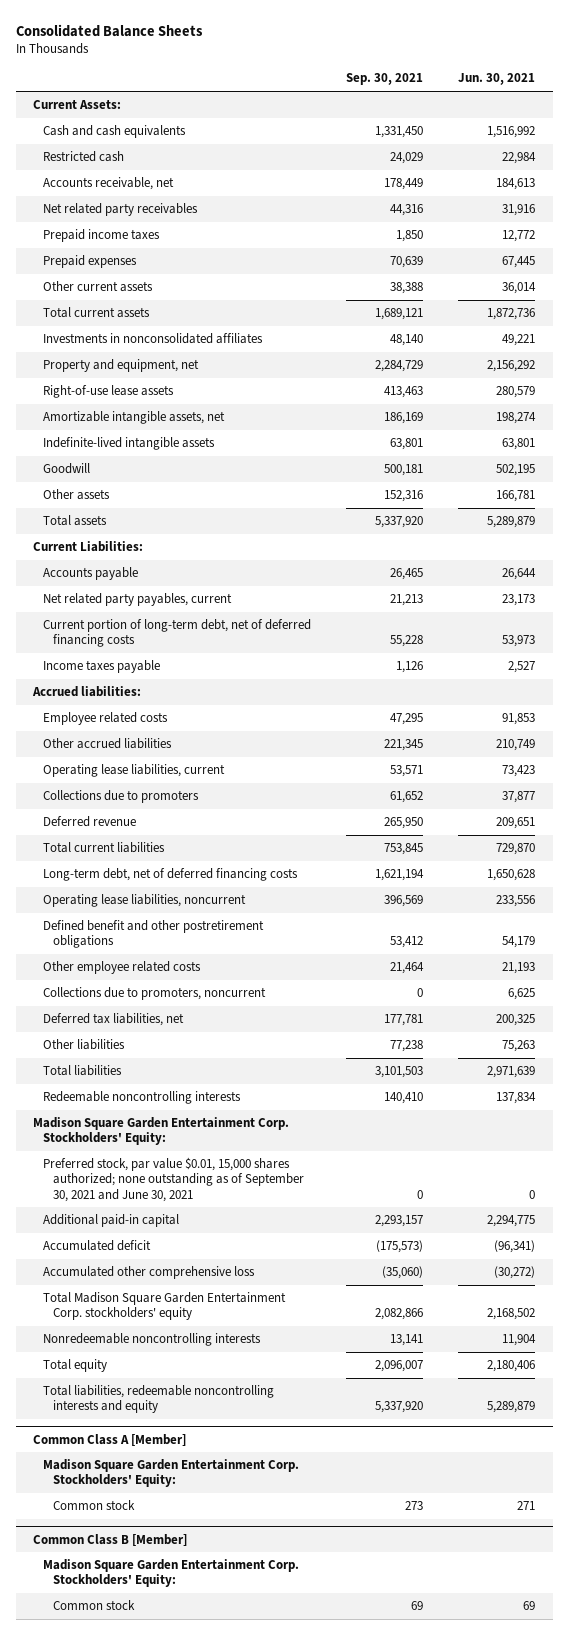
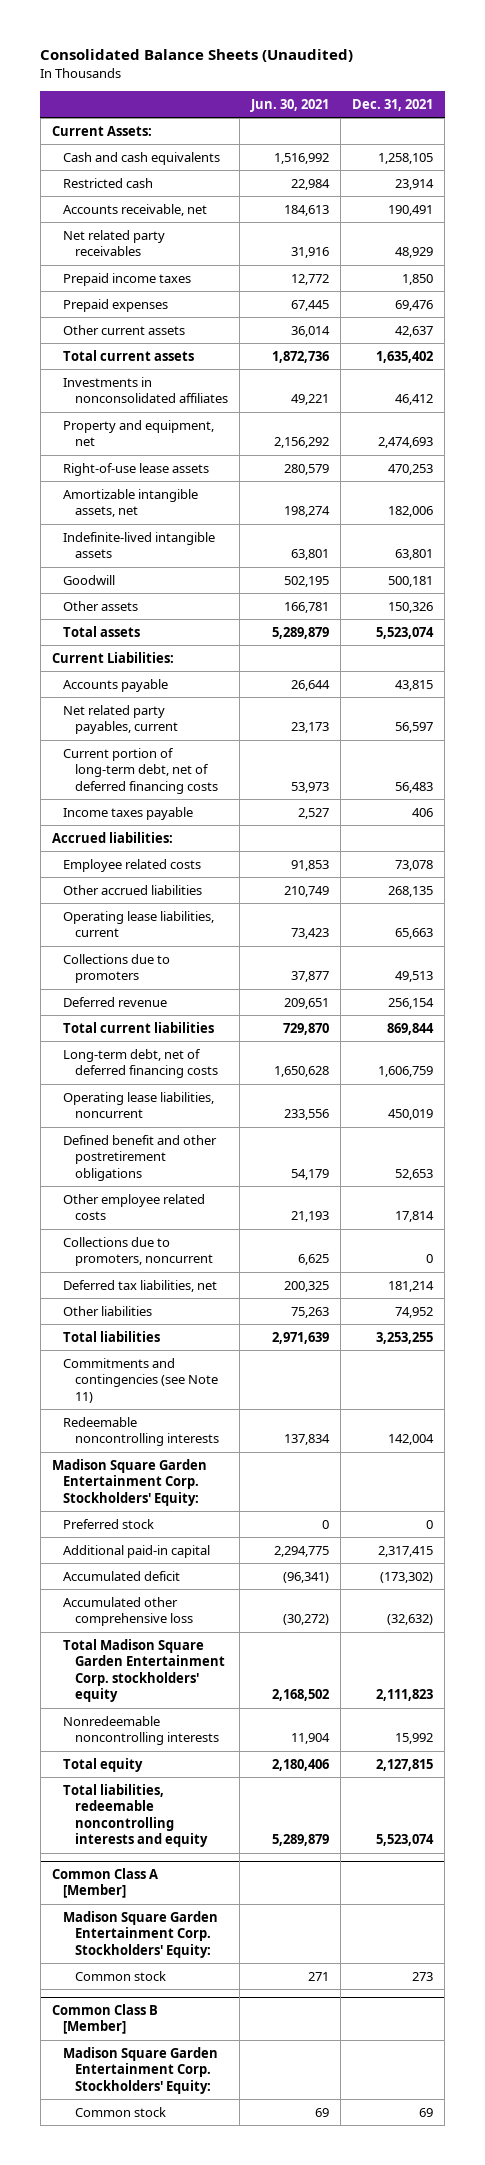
[15,23,203,37] Consolidated Balance Sheets -> [40,49,354,63] Consolidated Balance Sheets (Unaudited)
[346,73,424,86] Sep. 30, 2021 -> none
none -> [351,98,433,111] Dec. 31, 2021
none -> [63,1357,218,1403] Commitments and contingencies (see Note 11)
[42,1157,304,1202] Preferred stock, par value $0.01, 15,000 shares authorized; none outstanding as of September 30, 2021 and June 30, 2021 -> [63,1518,155,1529] Preferred stock

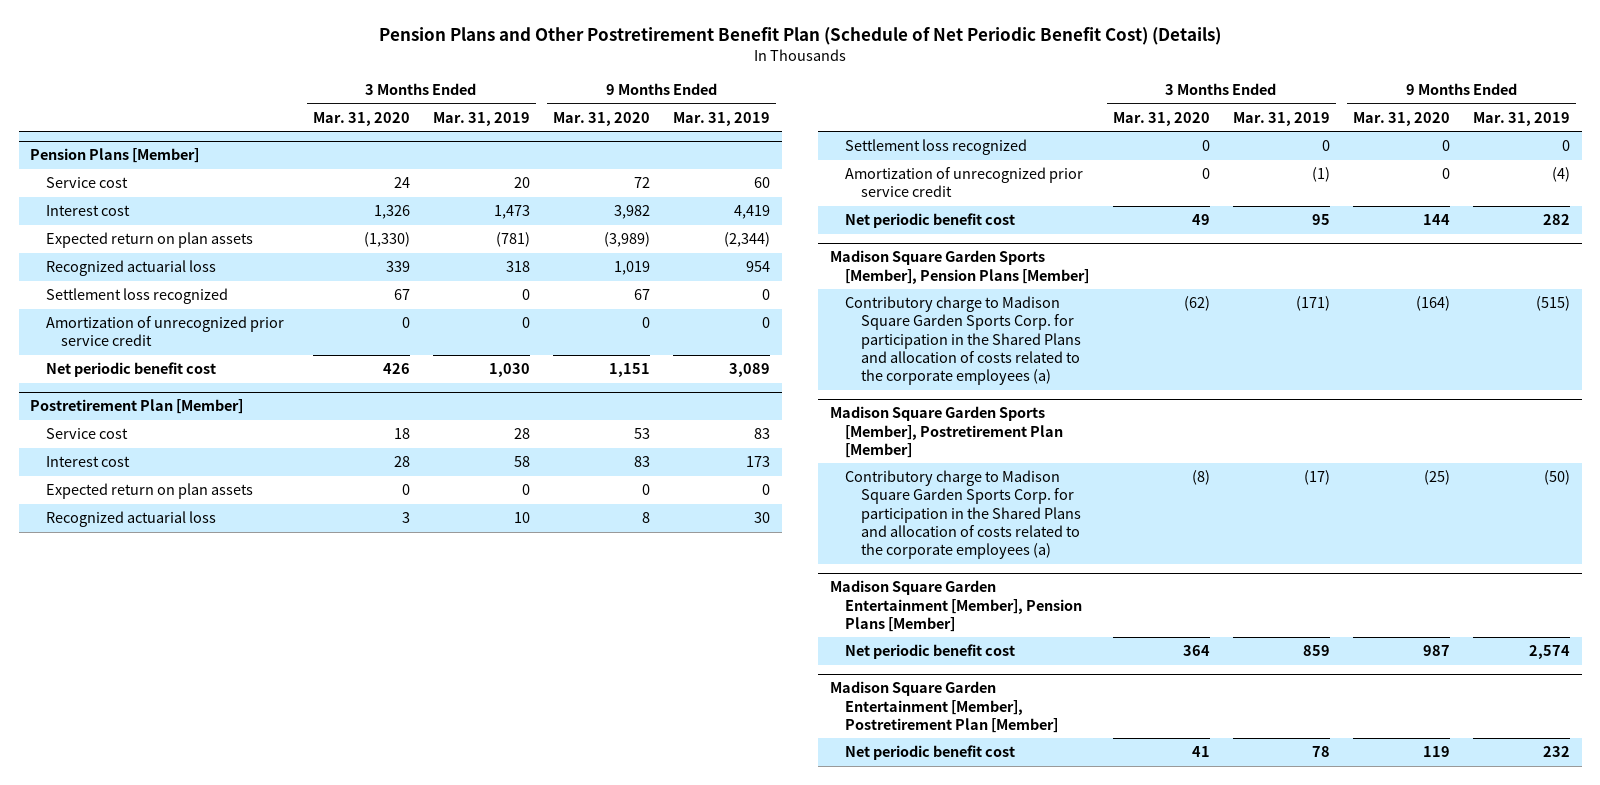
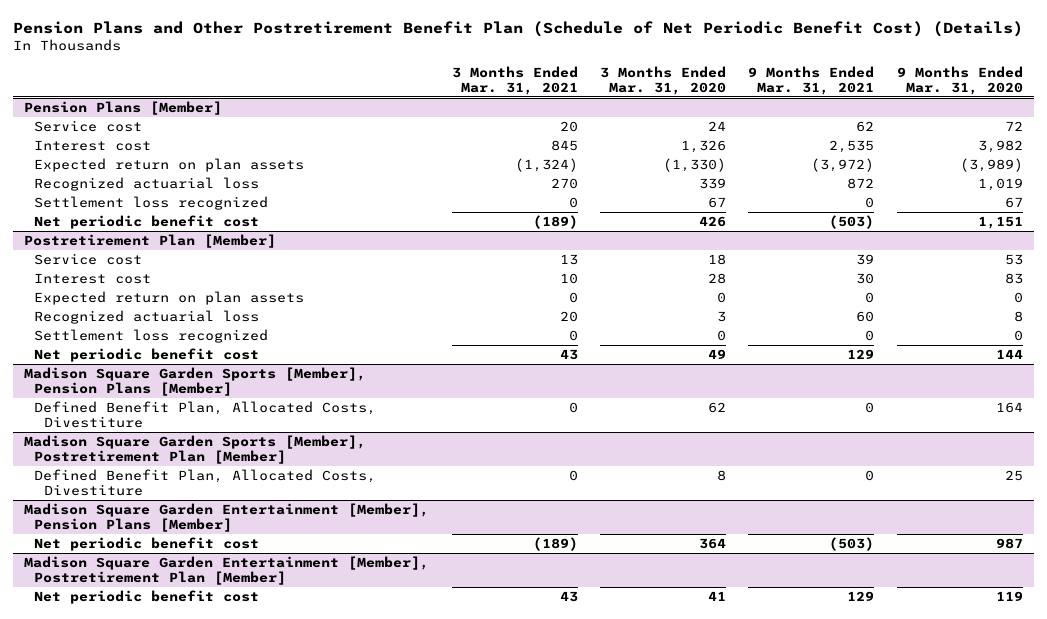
[432,111,530,126] Mar. 31, 2019 -> none
[673,111,771,126] Mar. 31, 2019 -> none
none -> [451,66,578,95] 3 Months Ended Mar. 31, 2021
none -> [748,66,875,95] 9 Months Ended Mar. 31, 2021
[45,316,284,347] Amortization of unrecognized prior service credit -> none
[845,167,1084,198] Amortization of unrecognized prior service credit -> none
[845,296,1081,386] Contributory charge to Madison Square Garden Sports Corp. for participation in the Shared Plans and allocation of costs related to the corporate employees (a) -> none
none -> [34,400,377,428] Defined Benefit Plan, Allocated Costs, Divestiture
[845,470,1081,560] Contributory charge to Madison Square Garden Sports Corp. for participation in the Shared Plans and allocation of costs related to the corporate employees (a) -> none
none -> [34,468,377,496] Defined Benefit Plan, Allocated Costs, Divestiture

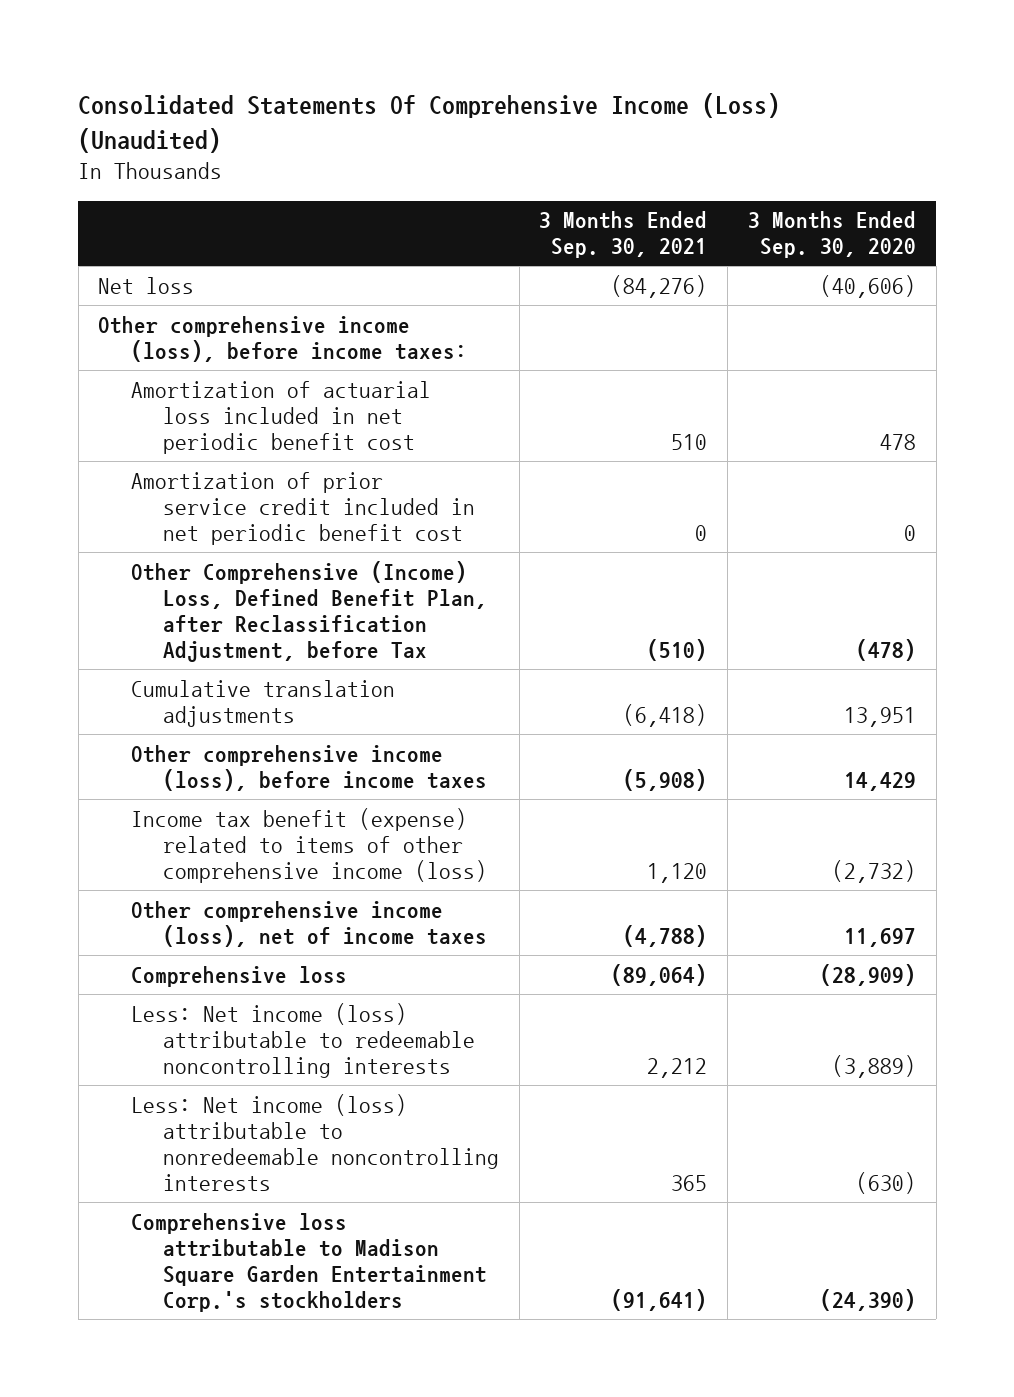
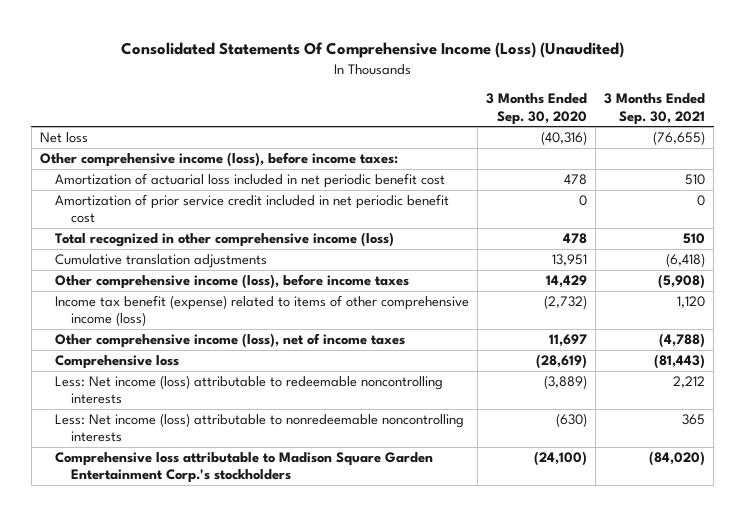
[611,274,708,298] (84,276) -> [653,131,706,146] (76,655)
[819,274,916,298] (40,606) -> [541,131,588,146] (40,316)
[130,560,487,662] Other Comprehensive (Income) Loss, Defined Benefit Plan, after Reclassification Adjustment, before Tax -> [55,232,395,248] Total recognized in other comprehensive income (loss)
[647,638,708,661] (510) -> [683,233,706,245] 510
[855,638,916,661] (478) -> [563,233,588,245] 478
[611,963,708,986] (89,064) -> [654,354,706,370] (81,443)
[819,963,916,986] (28,909) -> [536,354,588,370] (28,619)
[611,1288,708,1311] (91,641) -> [649,451,706,467] (84,020)
[819,1288,916,1311] (24,390) -> [534,451,588,467] (24,100)

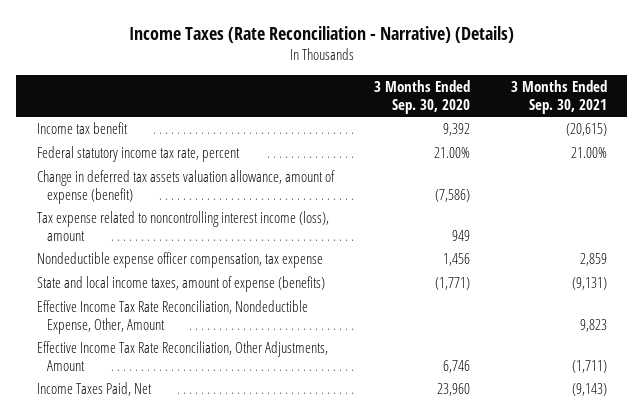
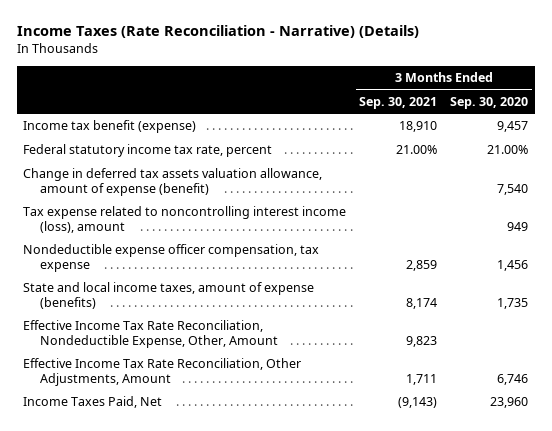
[36,122,128,135] Income tax benefit -> [23,120,197,134] Income tax benefit (expense)
[443,123,471,137] 9,392 -> [497,121,529,133] 9,457
[565,123,607,137] (20,615) -> [399,121,438,133] 18,910
[435,188,471,202] (7,586) -> [497,183,529,195] 7,540
[435,277,471,291] (1,771) -> [497,297,529,309] 1,735
[571,277,607,291] (9,131) -> [406,297,438,309] 8,174
[571,359,607,373] (1,711) -> [406,373,438,385] 1,711

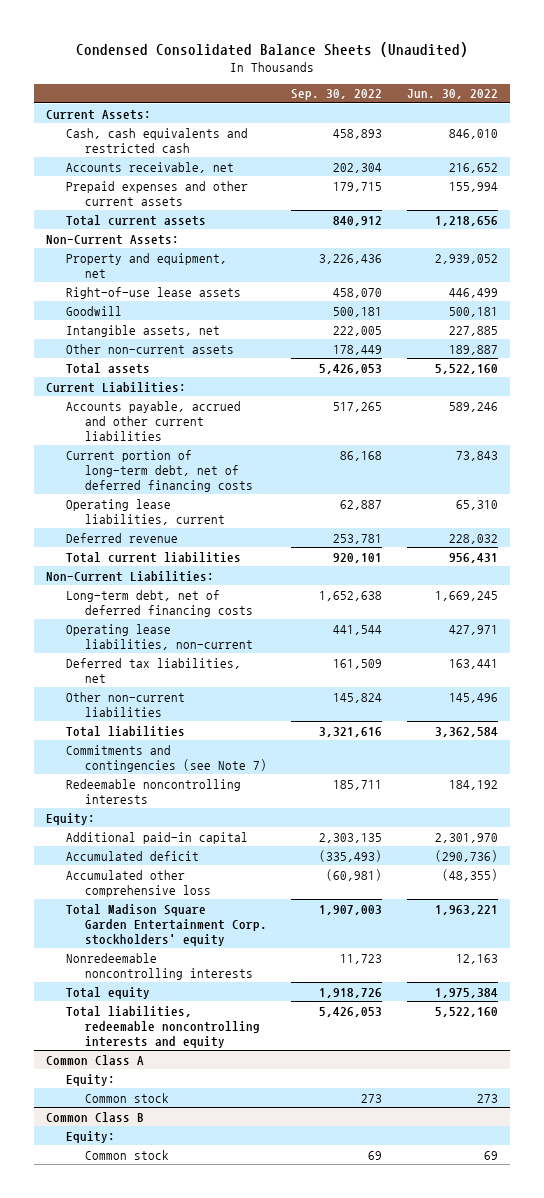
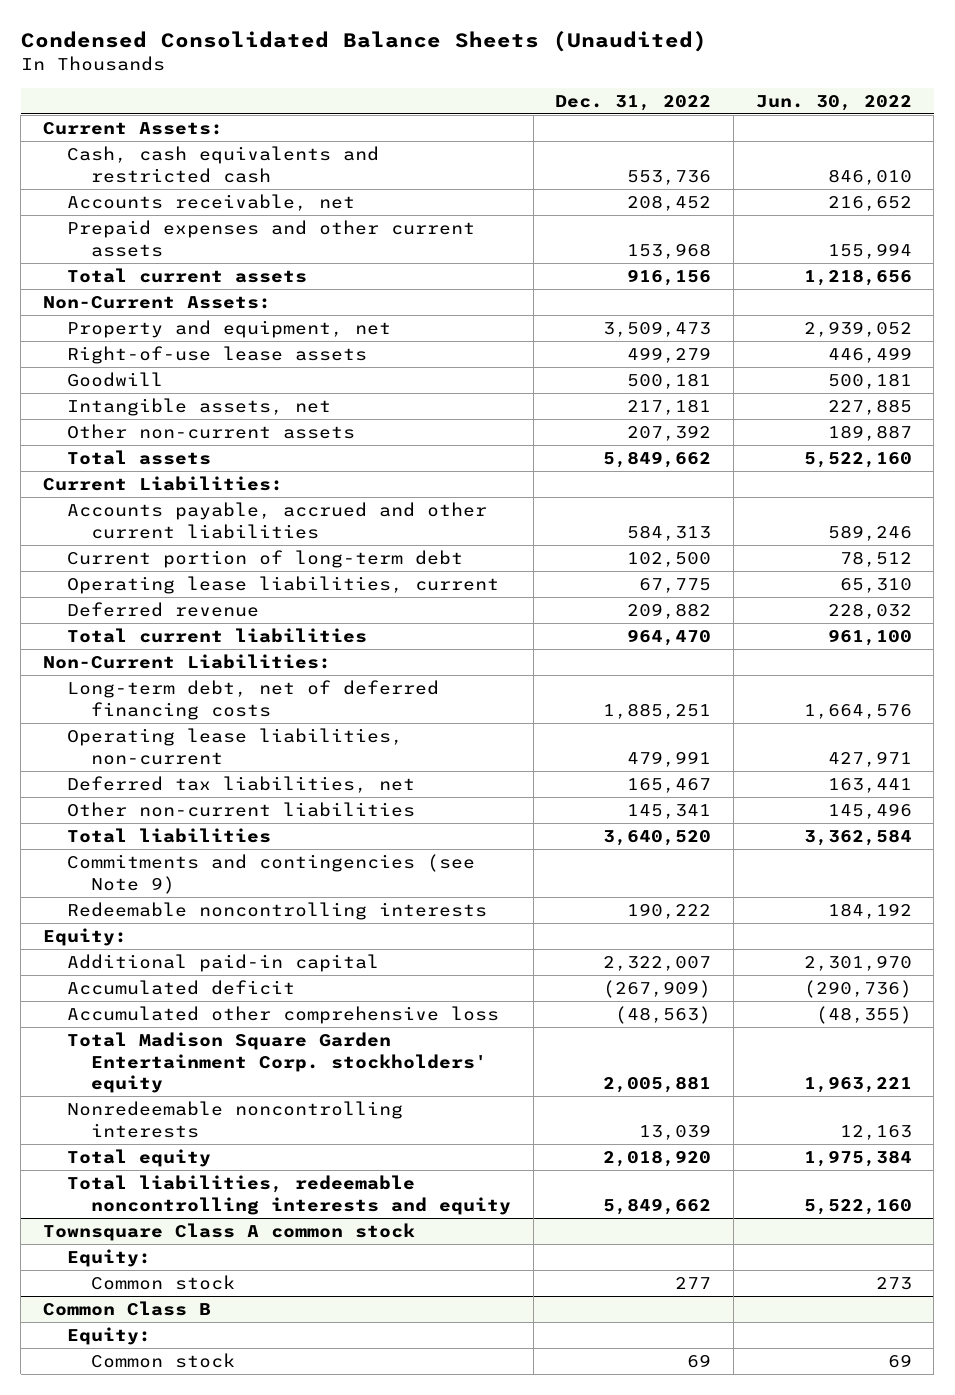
[291,89,383,101] Sep. 30, 2022 -> none
none -> [555,94,712,111] Dec. 31, 2022
[65,449,253,492] Current portion of long-term debt, net of deferred financing costs -> [66,550,463,569] Current portion of long-term debt
[455,450,498,461] 73,843 -> [839,551,912,568] 78,512
[448,552,498,563] 956,431 -> [827,629,912,647] 961,100
[434,590,498,601] 1,669,245 -> [803,703,912,719] 1,664,576
[65,744,267,772] Commitments and contingencies (see Note 7) -> [66,854,475,894] Commitments and contingencies (see Note 9)
[46,1054,145,1065] Common Class A -> [42,1223,415,1242] Townsquare Class A common stock

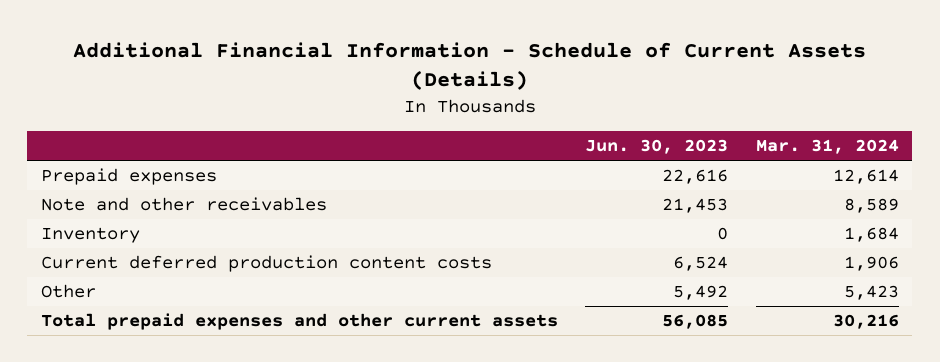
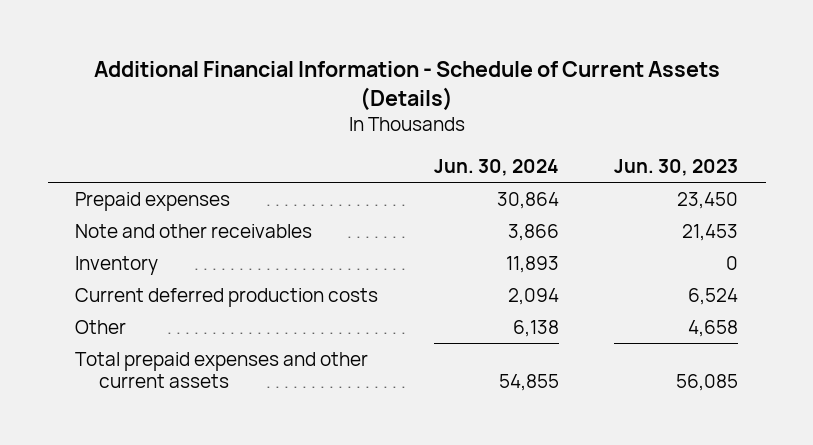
[755,139,899,155] Mar. 31, 2024 -> none
none -> [433,158,559,176] Jun. 30, 2024
[662,169,729,185] 22,616 -> [677,192,739,210] 23,450
[40,255,492,273] Current deferred production content costs -> [75,288,379,308] Current deferred production costs
[673,285,729,301] 5,492 -> [688,320,739,338] 4,658

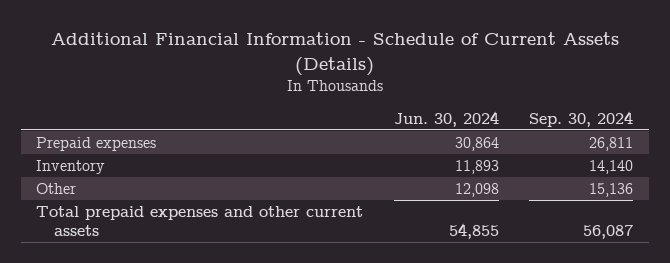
[614,158,739,176] Jun. 30, 2023 -> none
none -> [529,110,634,127] Sep. 30, 2024
[75,224,313,239] Note and other receivables -> none
[75,288,379,308] Current deferred production costs -> none
[512,320,559,338] 6,138 -> [454,183,499,198] 12,098

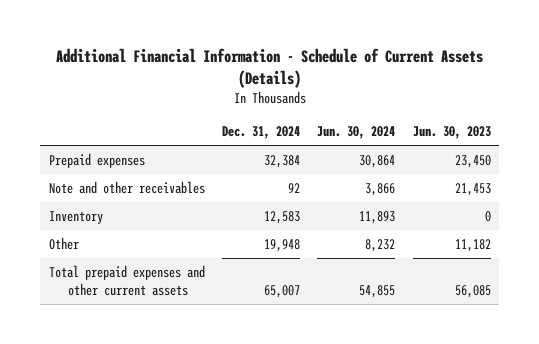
[529,110,634,127] Sep. 30, 2024 -> none
none -> [222,126,301,140] Dec. 31, 2024
none -> [412,126,491,140] Jun. 30, 2023
none -> [48,180,205,194] Note and other receivables
[454,183,499,198] 12,098 -> [365,238,396,252] 8,232

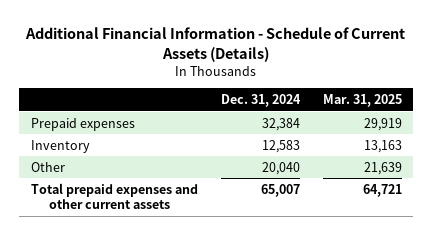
[317,126,396,140] Jun. 30, 2024 -> none
[412,126,491,140] Jun. 30, 2023 -> none
none -> [322,93,402,107] Mar. 31, 2025
[48,180,205,194] Note and other receivables -> none
[264,238,301,252] 19,948 -> [261,161,300,175] 20,040

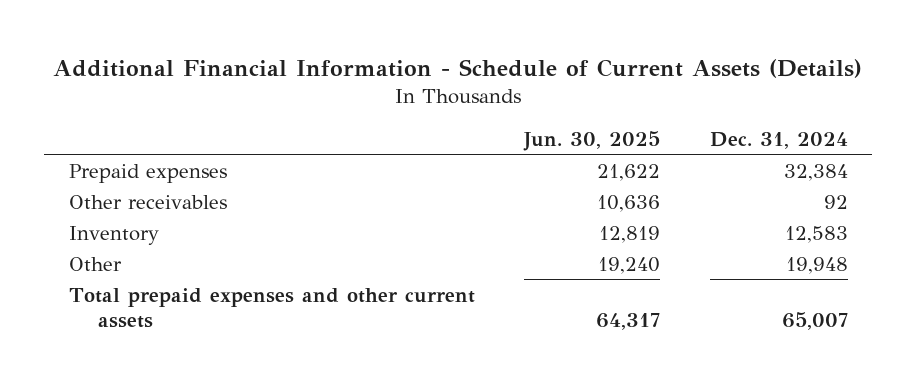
[322,93,402,107] Mar. 31, 2025 -> none
none -> [523,130,661,151] Jun. 30, 2025
none -> [68,194,227,209] Other receivables
[261,161,300,175] 20,040 -> [785,256,848,274] 19,948

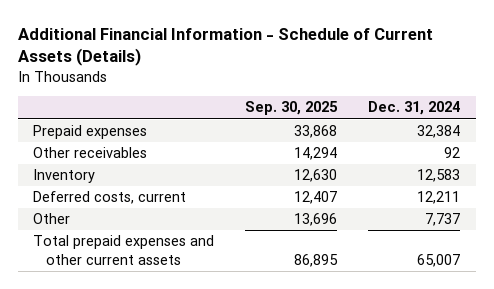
[523,130,661,151] Jun. 30, 2025 -> none
none -> [245,101,339,116] Sep. 30, 2025
none -> [33,191,187,205] Deferred costs, current
[785,256,848,274] 19,948 -> [425,213,461,227] 7,737

